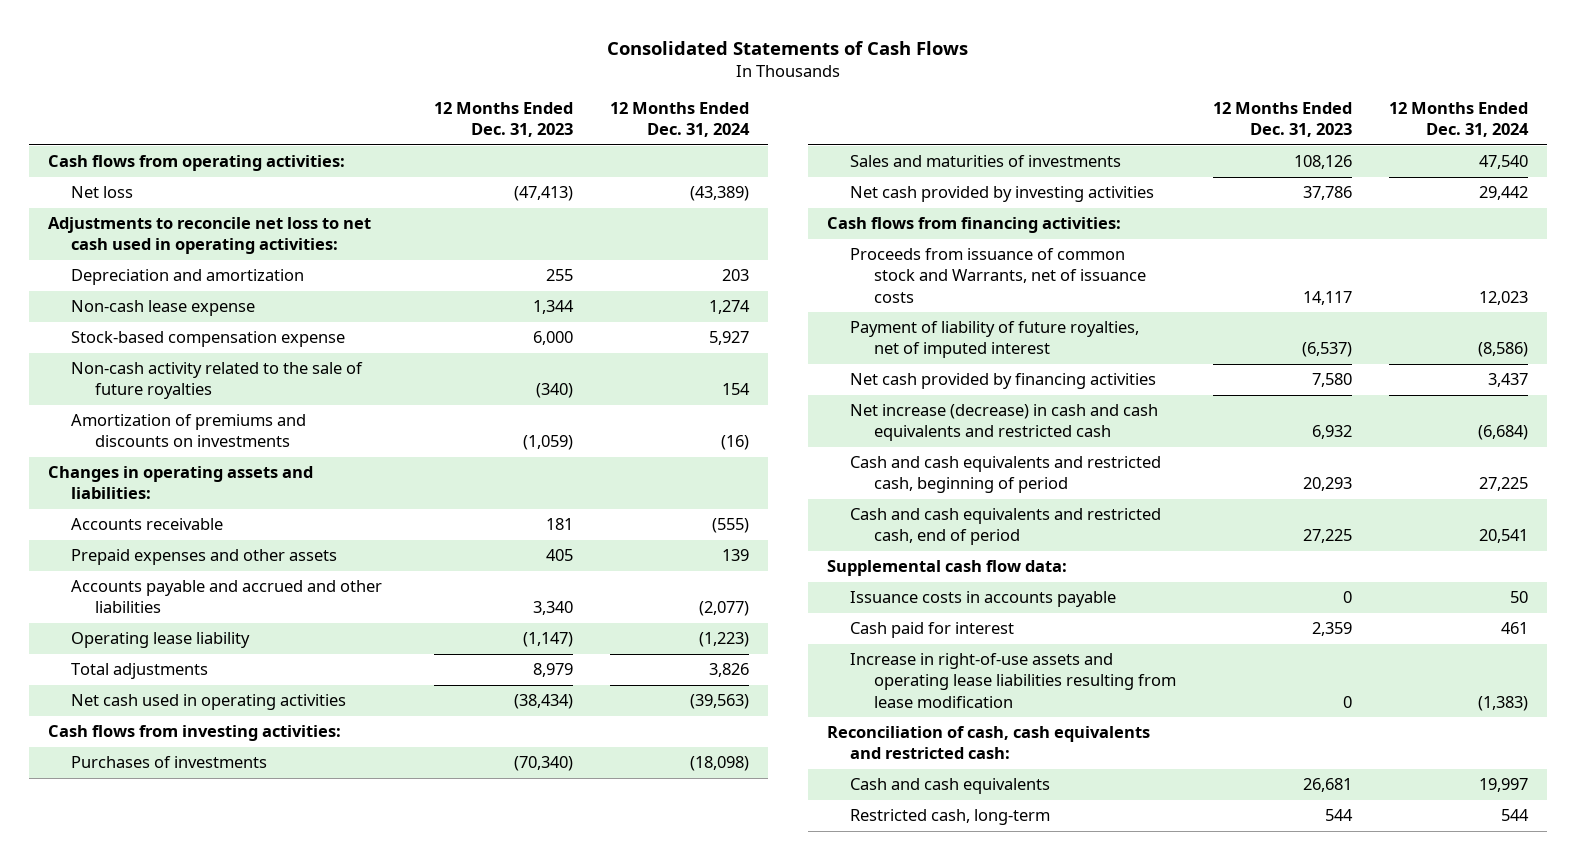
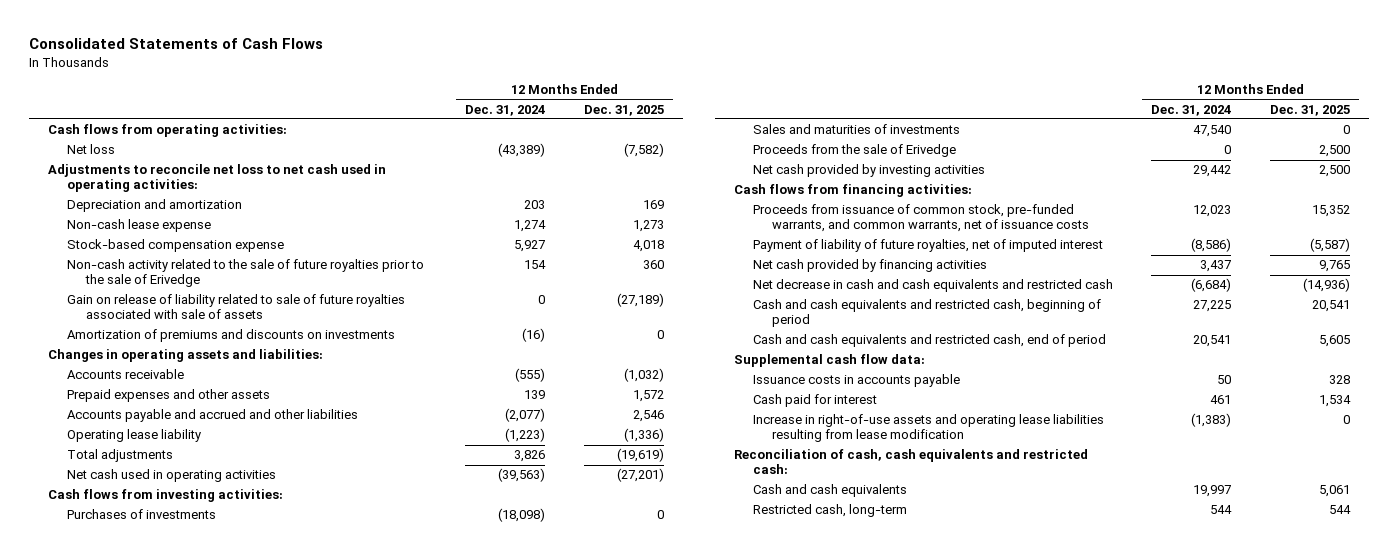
[433,102,573,138] 12 Months Ended Dec. 31, 2023 -> none
none -> [583,104,664,116] Dec. 31, 2025
[71,362,364,400] Non-cash activity related to the sale of future royalties -> [67,259,425,288] Non-cash activity related to the sale of future royalties prior to the sale of Erivedge
none -> [67,294,406,320] Gain on release of liability related to sale of future royalties associated with sale of assets
none -> [753,144,957,158] Proceeds from the sale of Erivedge
[850,248,1146,303] Proceeds from issuance of common stock and Warrants, net of issuance costs -> [753,204,1089,233] Proceeds from issuance of common stock, pre-funded warrants, and common warrants, net of issuance costs
[850,404,1159,442] Net increase (decrease) in cash and cash equivalents and restricted cash -> [753,279,1114,293] Net decrease in cash and cash equivalents and restricted cash

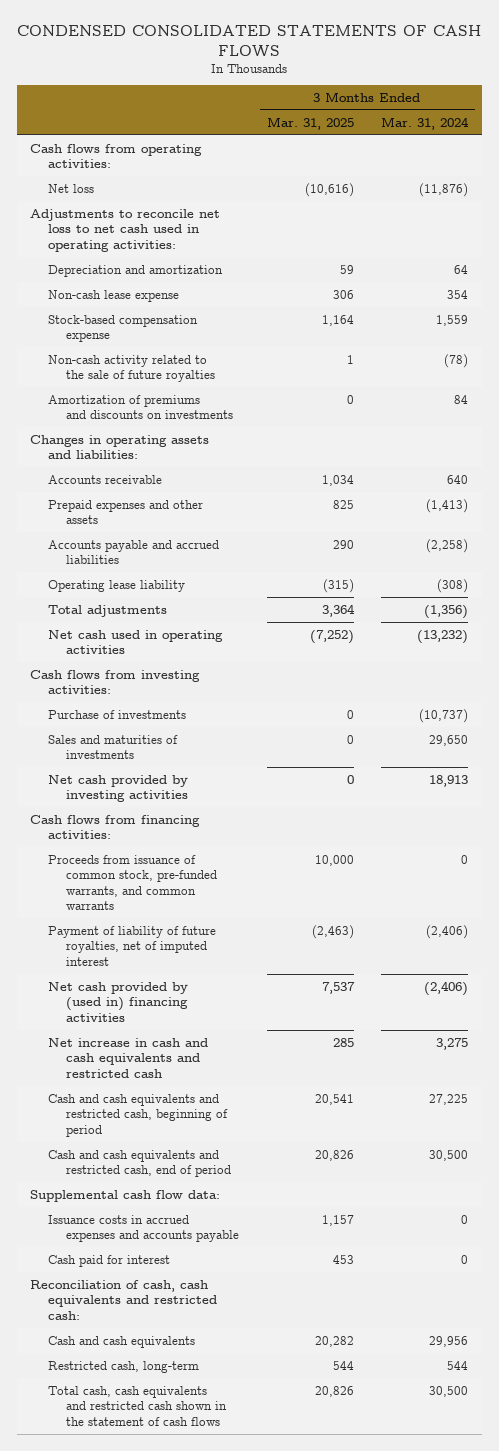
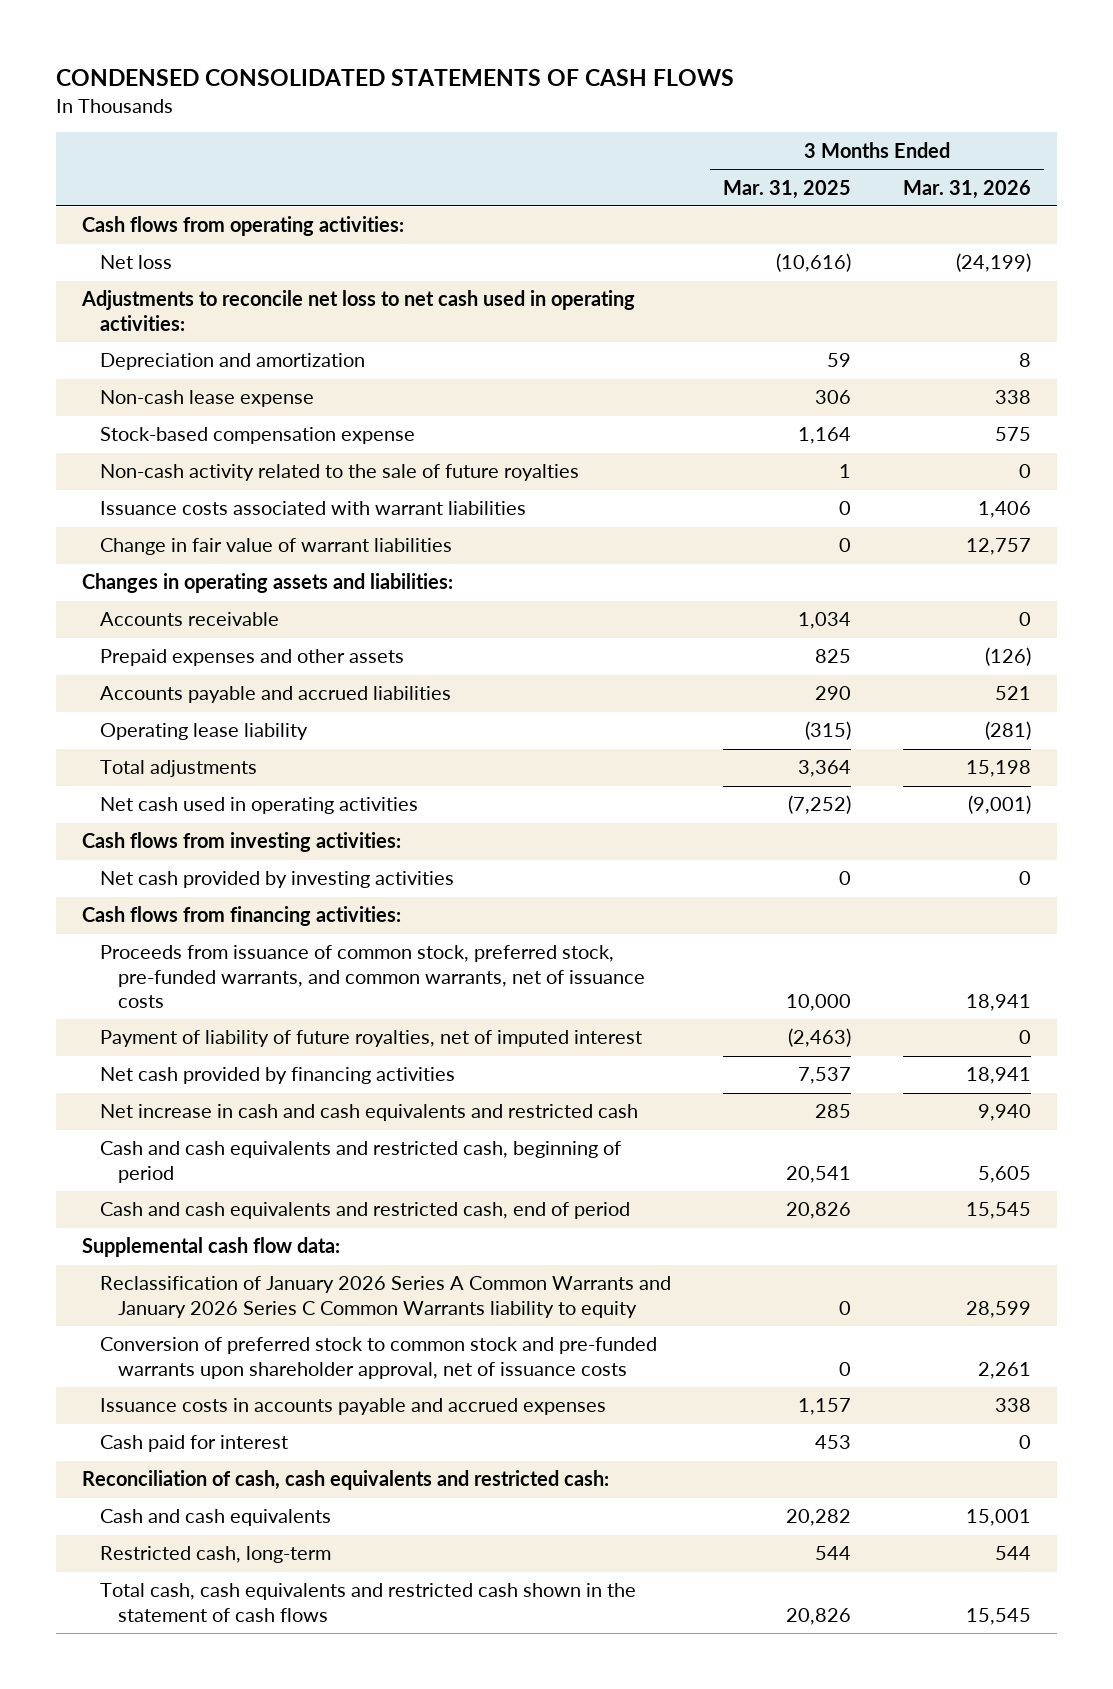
[381,116,470,130] Mar. 31, 2024 -> none
none -> [902,179,1031,199] Mar. 31, 2026
[48,394,234,420] Amortization of premiums and discounts on investments -> none
none -> [99,501,526,516] Issuance costs associated with warrant liabilities
none -> [99,538,452,556] Change in fair value of warrant liabilities
[48,709,187,719] Purchase of investments -> none
[48,734,179,760] Sales and maturities of investments -> none
[48,854,218,910] Proceeds from issuance of common stock, pre-funded warrants, and common warrants -> [99,945,645,1008] Proceeds from issuance of common stock, preferred stock, pre-funded warrants, and common warrants, net of issuance costs
[48,981,189,1022] Net cash provided by (used in) financing activities -> [99,1067,455,1085] Net cash provided by financing activities
none -> [99,1276,671,1318] Reclassification of January 2026 Series A Common Warrants and January 2026 Series C Common Warrants liability to equity
none -> [99,1337,657,1379] Conversion of preferred stock to common stock and pre-funded warrants upon shareholder approval, net of issuance costs
[48,1214,240,1243] Issuance costs in accrued expenses and accounts payable -> [99,1398,606,1416] Issuance costs in accounts payable and accrued expenses

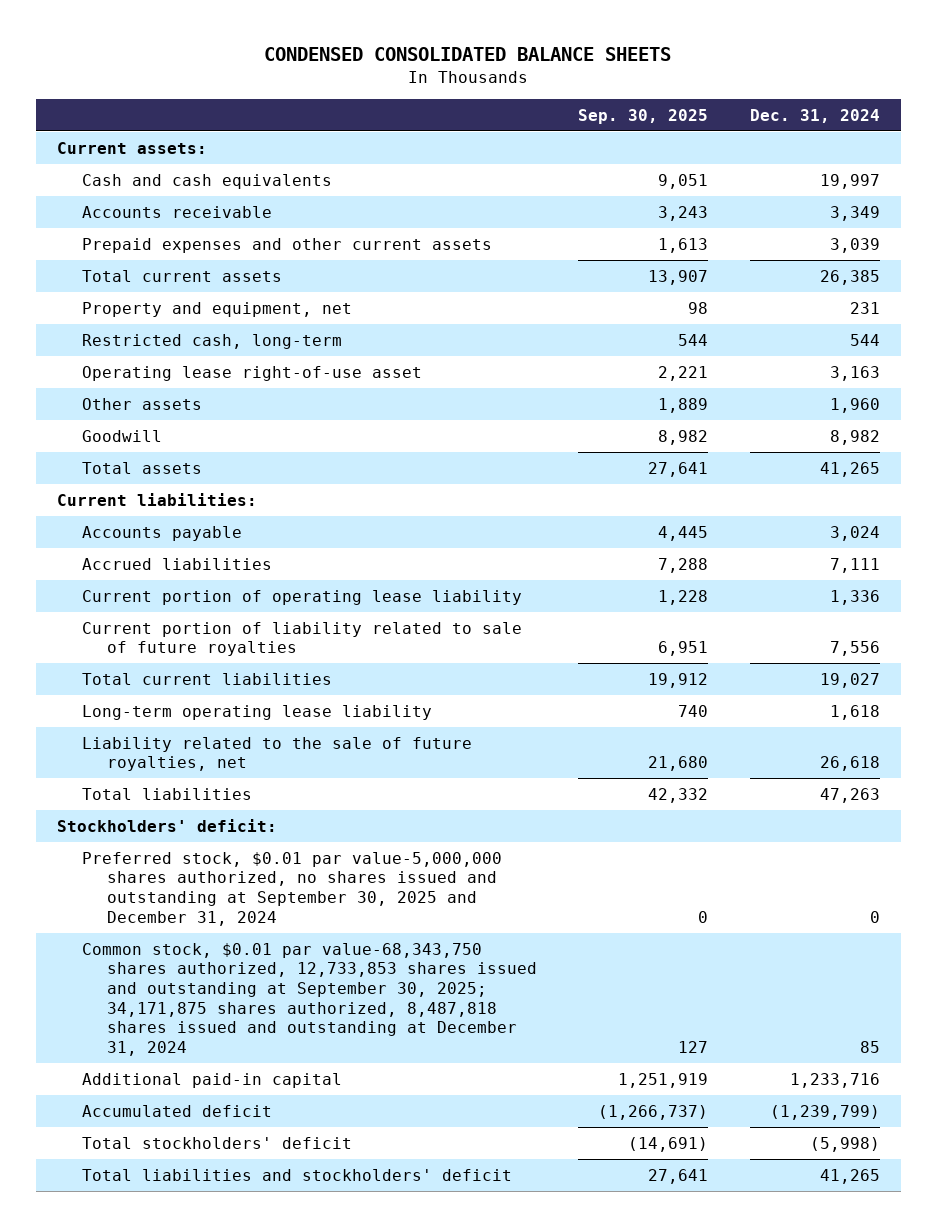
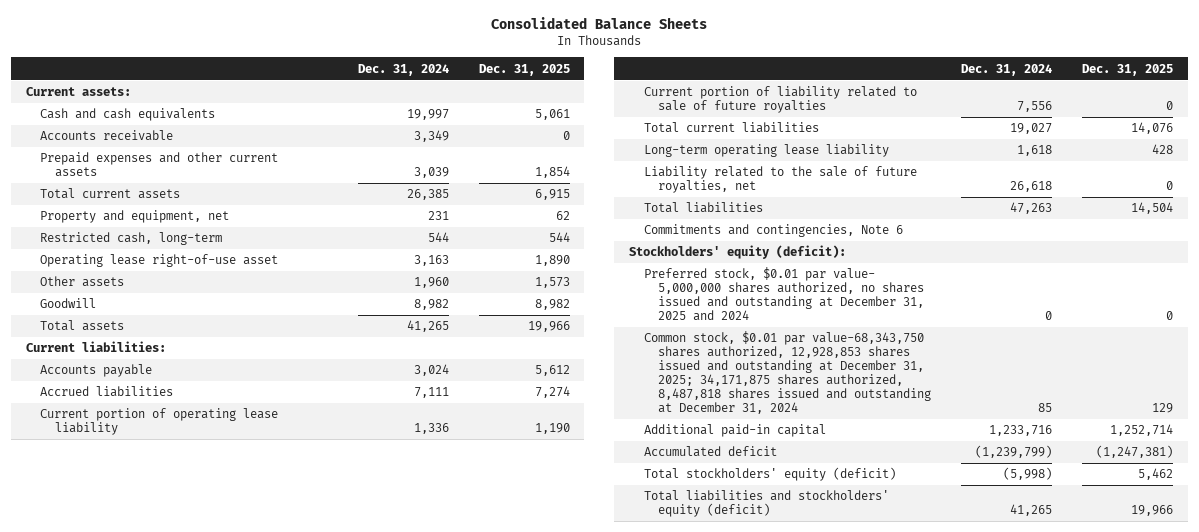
[264,47,672,62] CONDENSED CONSOLIDATED BALANCE SHEETS -> [491,17,708,30] Consolidated Balance Sheets
[578,108,709,124] Sep. 30, 2025 -> none
none -> [478,63,570,76] Dec. 31, 2025
none -> [643,224,903,238] Commitments and contingencies, Note 6
[57,818,278,832] Stockholders' deficit: -> [629,245,847,260] Stockholders' equity (deficit):
[81,851,502,926] Preferred stock, $0.01 par value-5,000,000 shares authorized, no shares issued and outstanding at September 30, 2025 and December 31, 2024 -> [643,267,925,322] Preferred stock, $0.01 par value- 5,000,000 shares authorized, no shares issued and outstanding at December 31, 2025 and 2024
[81,942,537,1056] Common stock, $0.01 par value-68,343,750 shares authorized, 12,733,853 shares issued and outstanding at September 30, 2025; 34,171,875 shares authorized, 8,487,818 shares issued and outstanding at December 31, 2024 -> [643,331,932,415] Common stock, $0.01 par value-68,343,750 shares authorized, 12,928,853 shares issued and outstanding at December 31, 2025; 34,171,875 shares authorized, 8,487,818 shares issued and outstanding at December 31, 2024
[81,1136,352,1149] Total stockholders' deficit -> [643,467,896,482] Total stockholders' equity (deficit)
[81,1168,512,1181] Total liabilities and stockholders' deficit -> [643,490,889,518] Total liabilities and stockholders' equity (deficit)

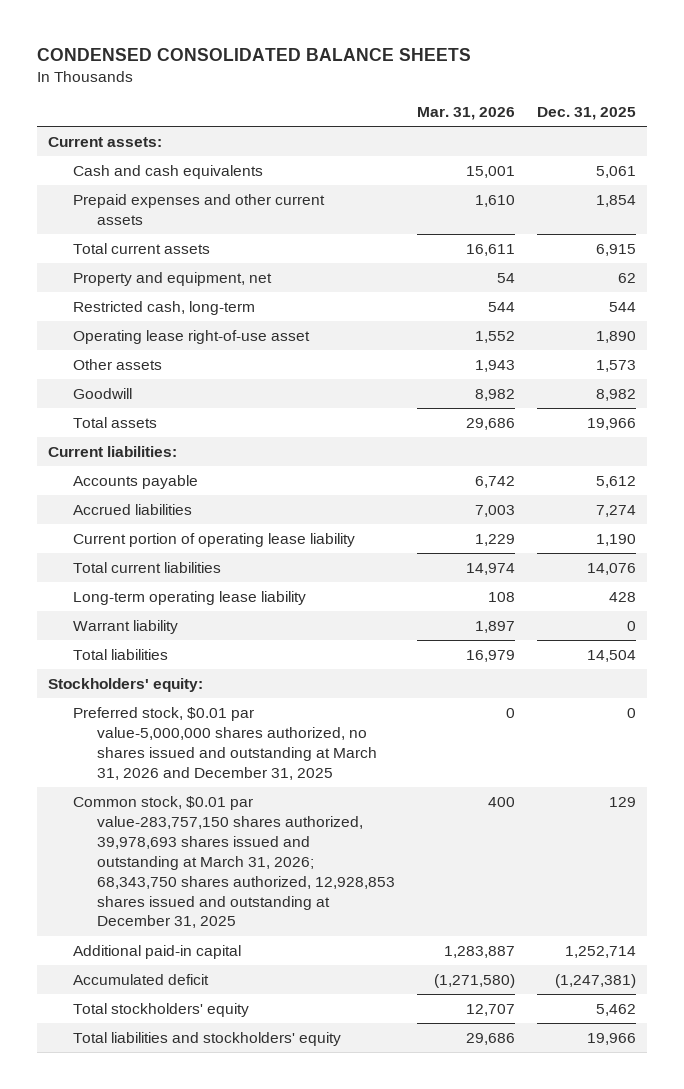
[491,17,708,30] Consolidated Balance Sheets -> [36,47,471,61] CONDENSED CONSOLIDATED BALANCE SHEETS
[357,63,449,76] Dec. 31, 2024 -> none
none -> [417,106,516,120] Mar. 31, 2026
[40,130,174,142] Accounts receivable -> none
[643,86,917,114] Current portion of liability related to sale of future royalties -> none
[643,166,917,194] Liability related to the sale of future royalties, net -> none
none -> [72,620,178,635] Warrant liability
[643,224,903,238] Commitments and contingencies, Note 6 -> none
[629,245,847,260] Stockholders' equity (deficit): -> [48,678,204,693] Stockholders' equity:
[643,267,925,322] Preferred stock, $0.01 par value- 5,000,000 shares authorized, no shares issued and outstanding at December 31, 2025 and 2024 -> [72,707,377,780] Preferred stock, $0.01 par value-5,000,000 shares authorized, no shares issued and outstanding at March 31, 2026 and December 31, 2025
[643,331,932,415] Common stock, $0.01 par value-68,343,750 shares authorized, 12,928,853 shares issued and outstanding at December 31, 2025; 34,171,875 shares authorized, 8,487,818 shares issued and outstanding at December 31, 2024 -> [72,796,395,929] Common stock, $0.01 par value-283,757,150 shares authorized, 39,978,693 shares issued and outstanding at March 31, 2026; 68,343,750 shares authorized, 12,928,853 shares issued and outstanding at December 31, 2025
[643,467,896,482] Total stockholders' equity (deficit) -> [72,1003,249,1018] Total stockholders' equity
[643,490,889,518] Total liabilities and stockholders' equity (deficit) -> [72,1032,341,1047] Total liabilities and stockholders' equity

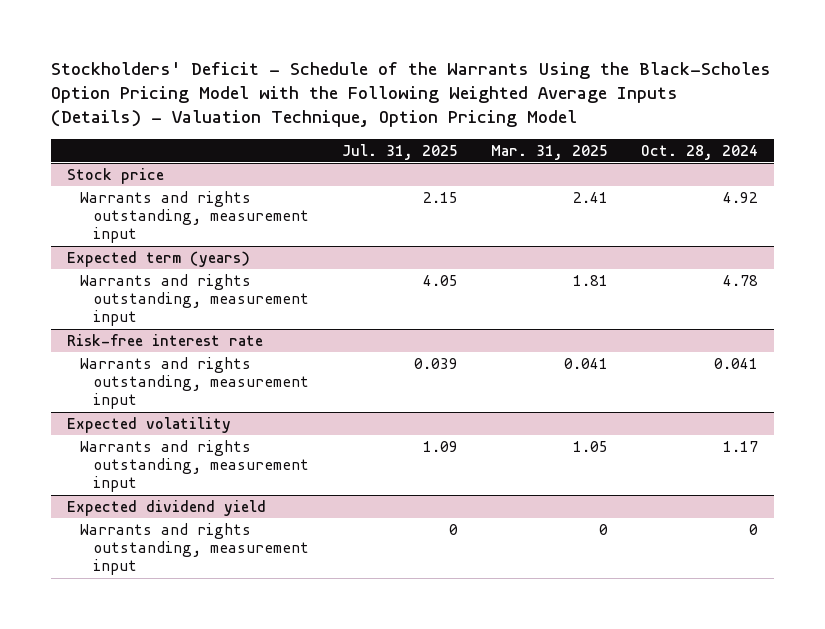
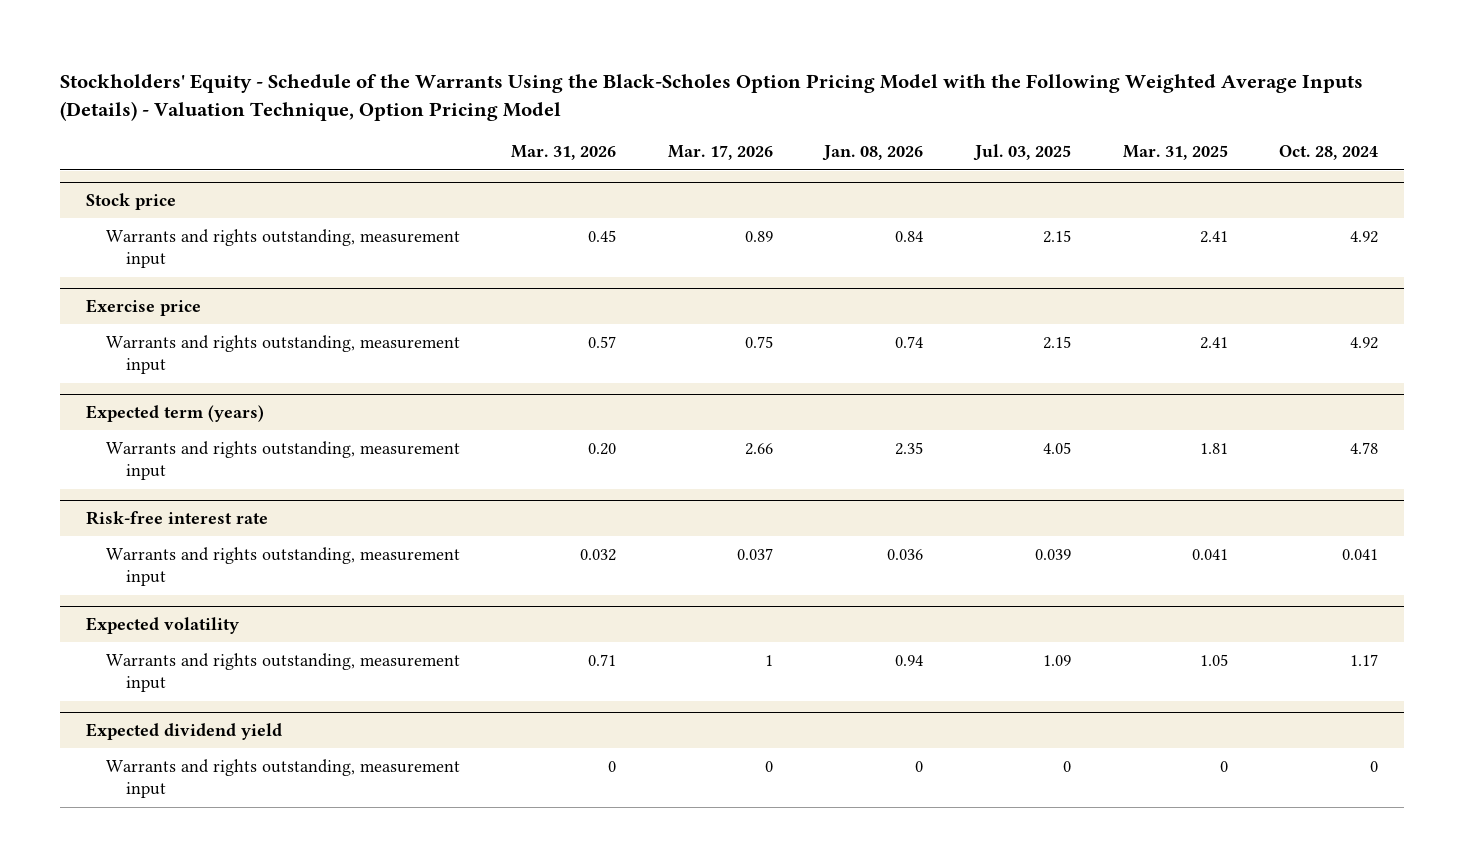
[51,62,772,128] Stockholders' Deficit - Schedule of the Warrants Using the Black-Scholes Option Pricing Model with the Following Weighted Average Inputs (Details) - Valuation Technique, Option Pricing Model -> [60,73,1364,121] Stockholders' Equity - Schedule of the Warrants Using the Black-Scholes Option Pricing Model with the Following Weighted Average Inputs (Details) - Valuation Technique, Option Pricing Model
[342,143,459,160] Jul. 31, 2025 -> none
none -> [511,145,617,161] Mar. 31, 2026
none -> [667,145,773,161] Mar. 17, 2026
none -> [822,145,924,162] Jan. 08, 2026
none -> [973,144,1072,162] Jul. 03, 2025
none -> [85,299,201,317] Exercise price
none -> [105,334,460,375] Warrants and rights outstanding, measurement input

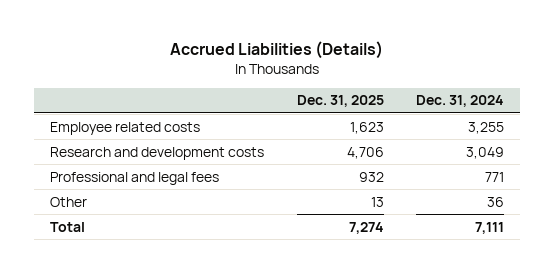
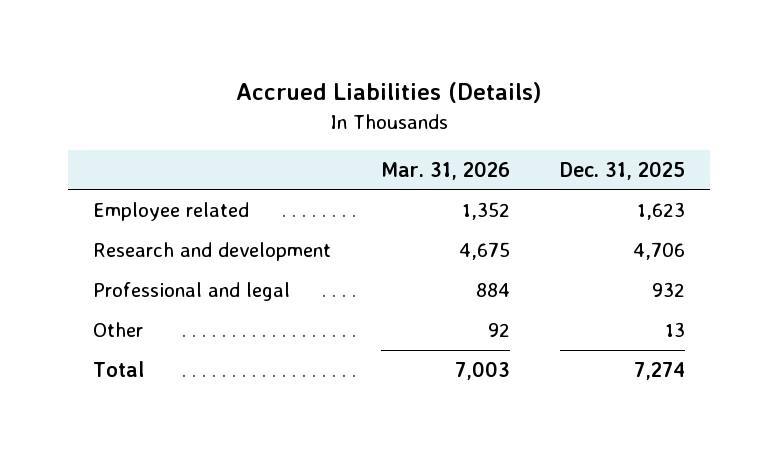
[415,95,504,108] Dec. 31, 2024 -> none
none -> [380,160,510,180] Mar. 31, 2026
[50,121,201,135] Employee related costs -> [92,201,249,221] Employee related
[50,146,265,160] Research and development costs -> [92,241,331,261] Research and development
[50,171,220,185] Professional and legal fees -> [92,281,290,301] Professional and legal

